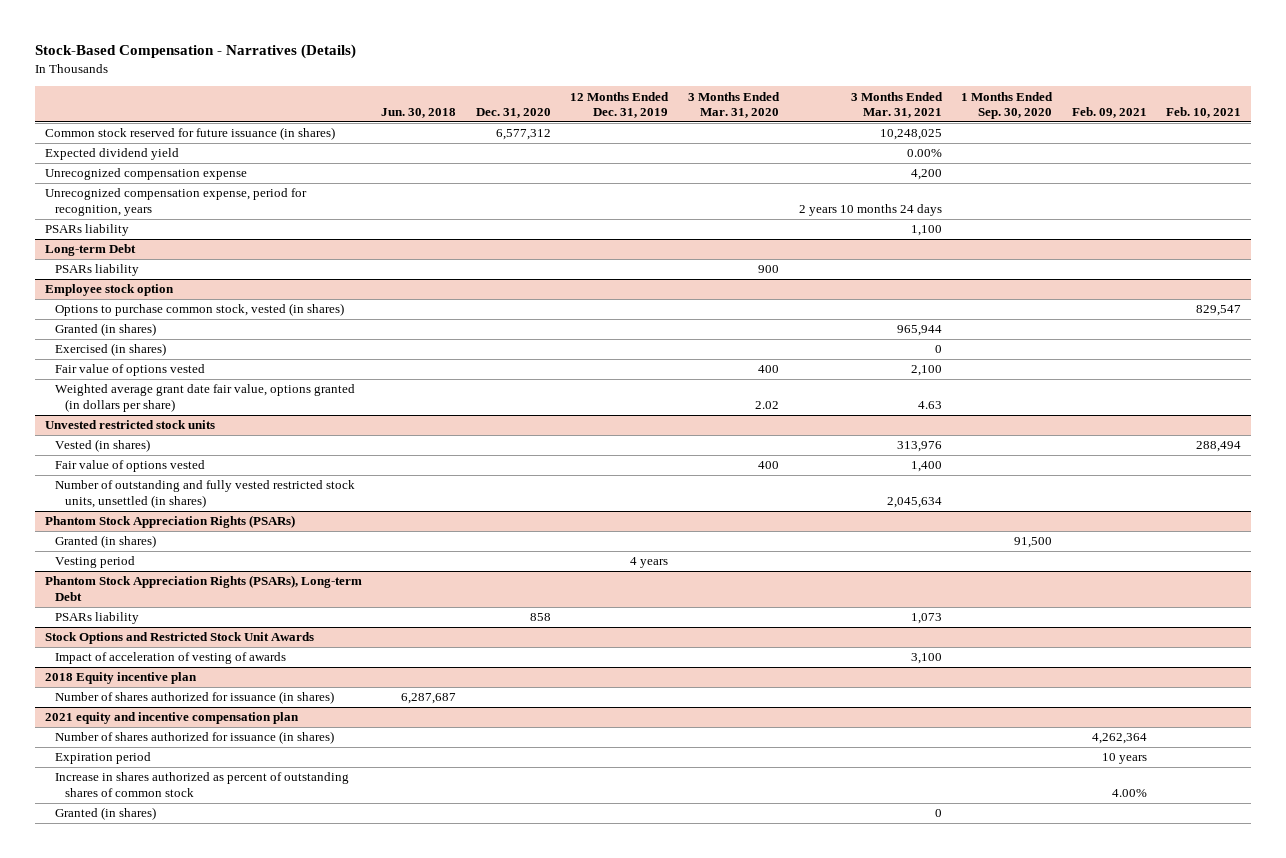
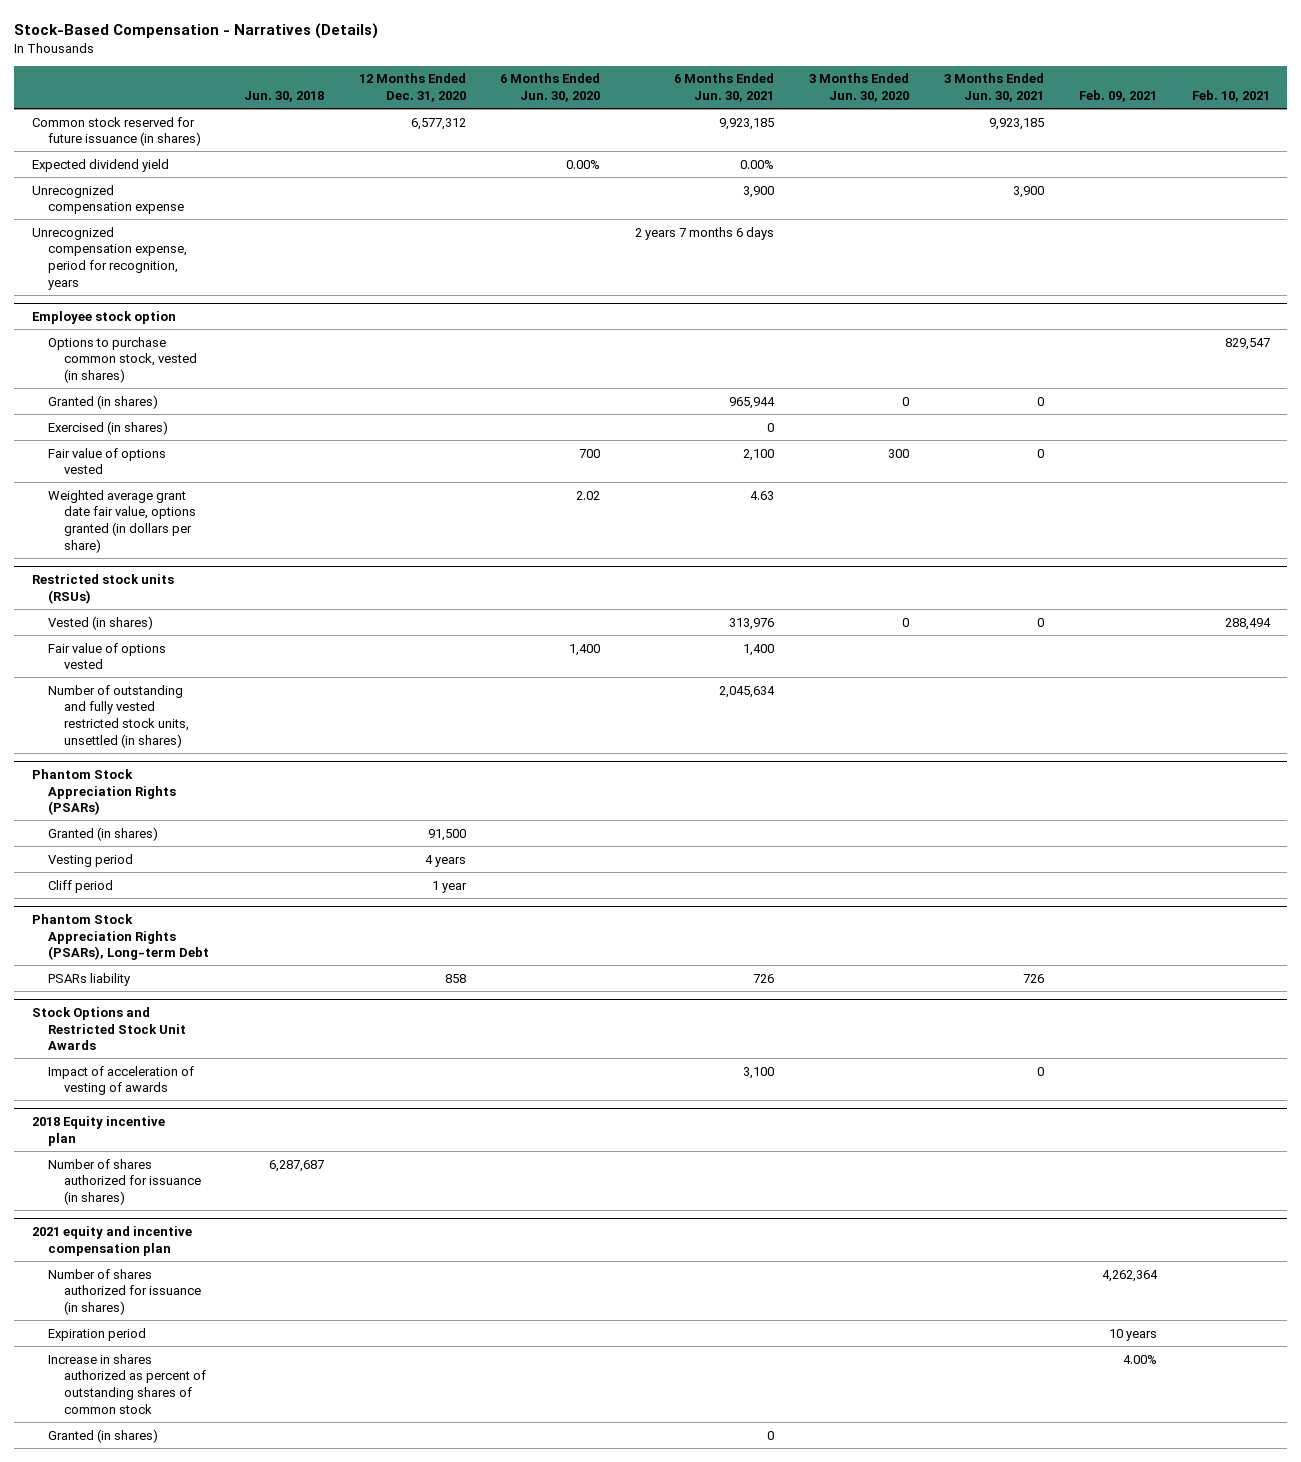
[475,108,551,119] Dec. 31, 2020 -> none
[570,91,670,119] 12 Months Ended Dec. 31, 2019 -> none
[688,91,781,119] 3 Months Ended Mar. 31, 2020 -> none
[850,91,943,119] 3 Months Ended Mar. 31, 2021 -> none
[961,91,1054,120] 1 Months Ended Sep. 30, 2020 -> none
none -> [358,73,466,103] 12 Months Ended Dec. 31, 2020
none -> [500,73,601,103] 6 Months Ended Jun. 30, 2020
none -> [674,73,775,103] 6 Months Ended Jun. 30, 2021
none -> [809,73,910,103] 3 Months Ended Jun. 30, 2020
none -> [944,73,1045,103] 3 Months Ended Jun. 30, 2021
[44,224,129,237] PSARs liability -> none
[44,244,136,257] Long-term Debt -> none
[54,264,139,277] PSARs liability -> none
[44,420,215,430] Unvested restricted stock units -> [31,573,174,604] Restricted stock units (RSUs)
none -> [47,879,113,893] Cliff period

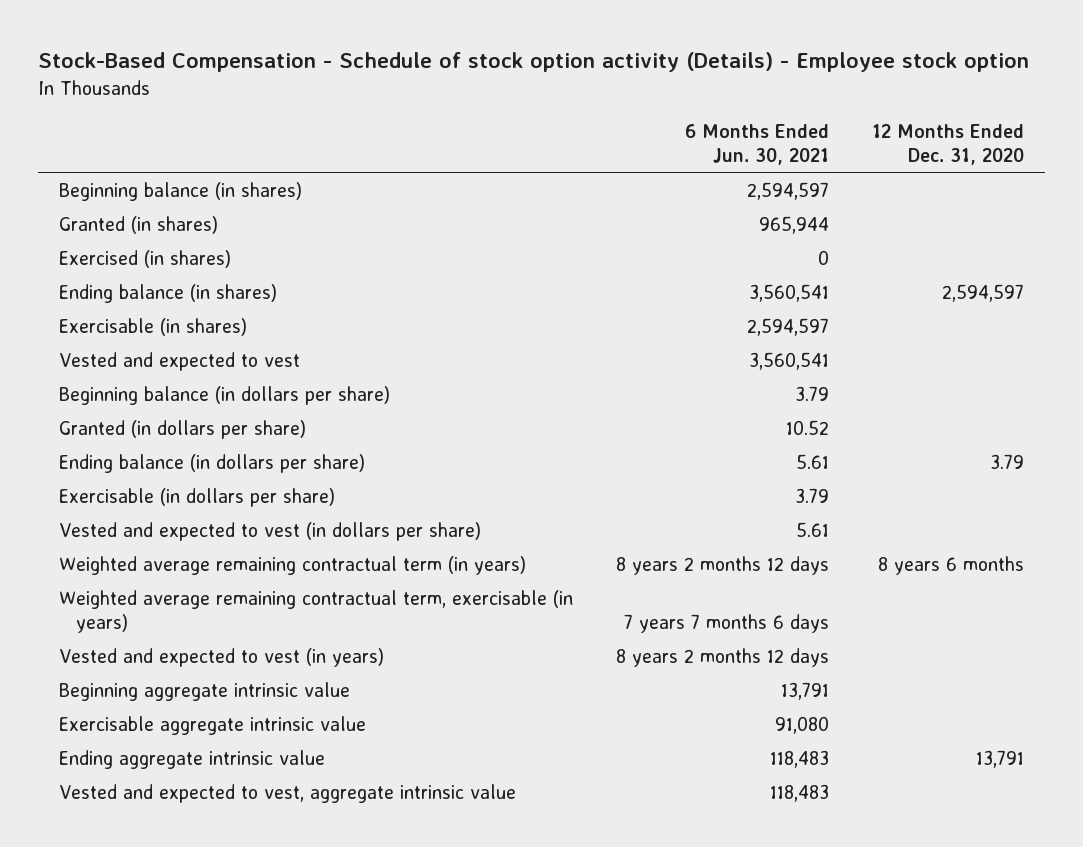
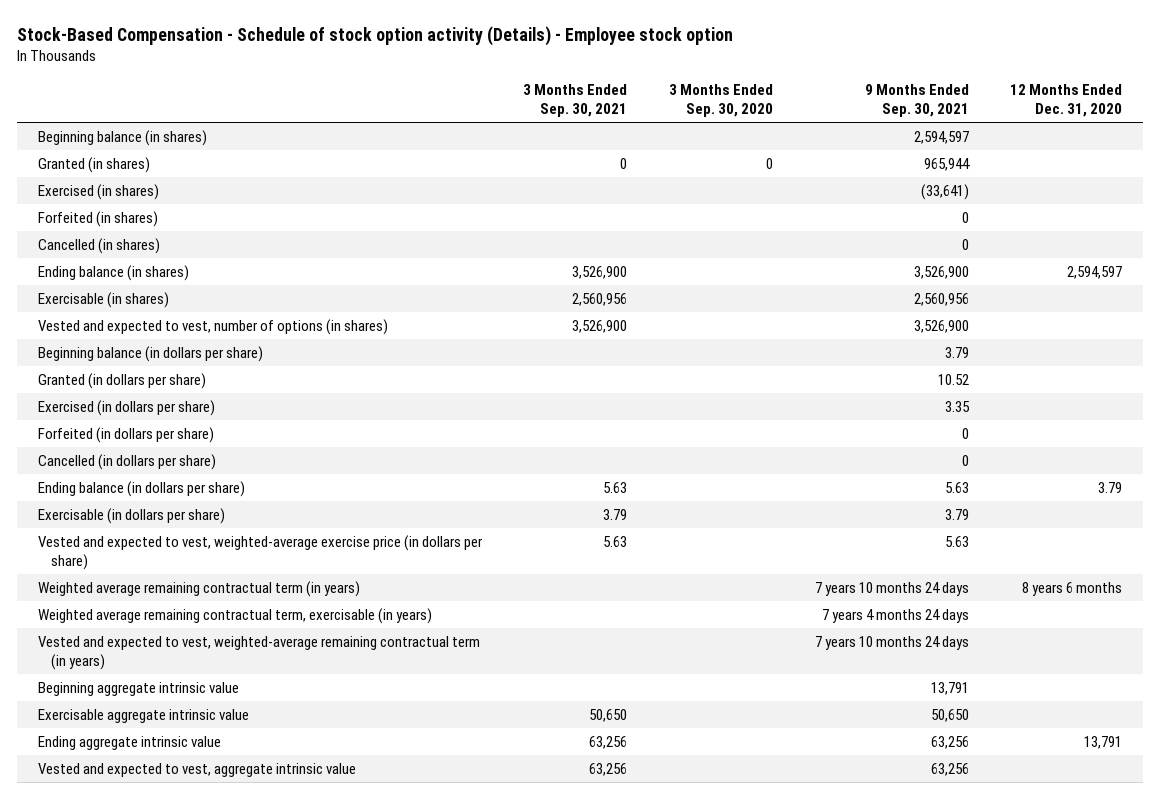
[685,124,830,166] 6 Months Ended Jun. 30, 2021 -> none
none -> [523,83,628,118] 3 Months Ended Sep. 30, 2021
none -> [668,83,773,118] 3 Months Ended Sep. 30, 2020
none -> [864,83,969,118] 9 Months Ended Sep. 30, 2021
none -> [37,210,158,227] Forfeited (in shares)
none -> [37,237,160,254] Cancelled (in shares)
[59,351,301,371] Vested and expected to vest -> [37,318,388,335] Vested and expected to vest, number of options (in shares)
none -> [37,399,215,416] Exercised (in dollars per share)
none -> [37,426,214,443] Forfeited (in dollars per share)
none -> [37,453,216,470] Cancelled (in dollars per share)
[59,521,482,541] Vested and expected to vest (in dollars per share) -> [37,534,483,571] Vested and expected to vest, weighted-average exercise price (in dollars per share)
[59,647,385,667] Vested and expected to vest (in years) -> [37,635,480,671] Vested and expected to vest, weighted-average remaining contractual term (in years)

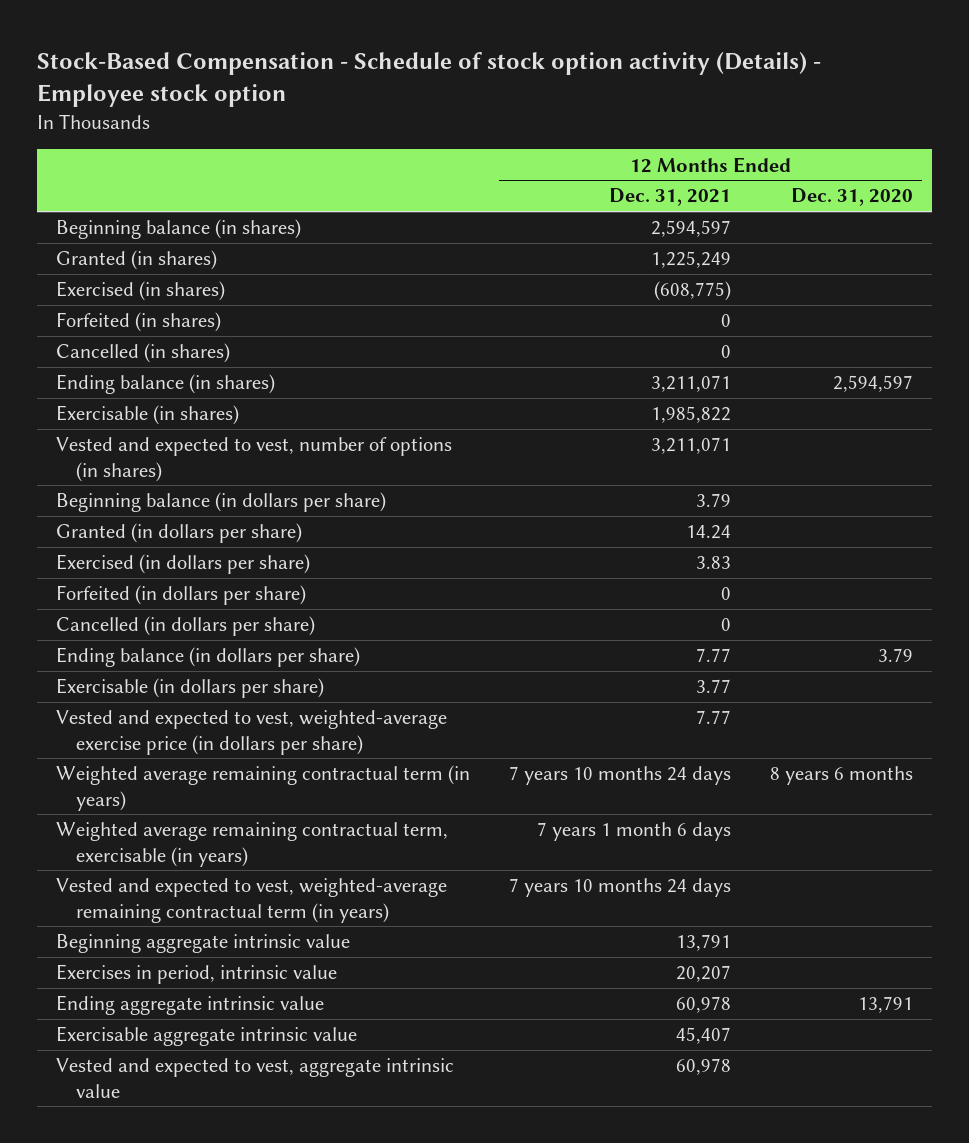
[523,83,628,118] 3 Months Ended Sep. 30, 2021 -> none
[668,83,773,118] 3 Months Ended Sep. 30, 2020 -> none
[864,83,969,118] 9 Months Ended Sep. 30, 2021 -> none
none -> [608,188,731,207] Dec. 31, 2021
none -> [56,964,338,985] Exercises in period, intrinsic value
[37,708,249,723] Exercisable aggregate intrinsic value -> [56,1026,358,1047] Exercisable aggregate intrinsic value

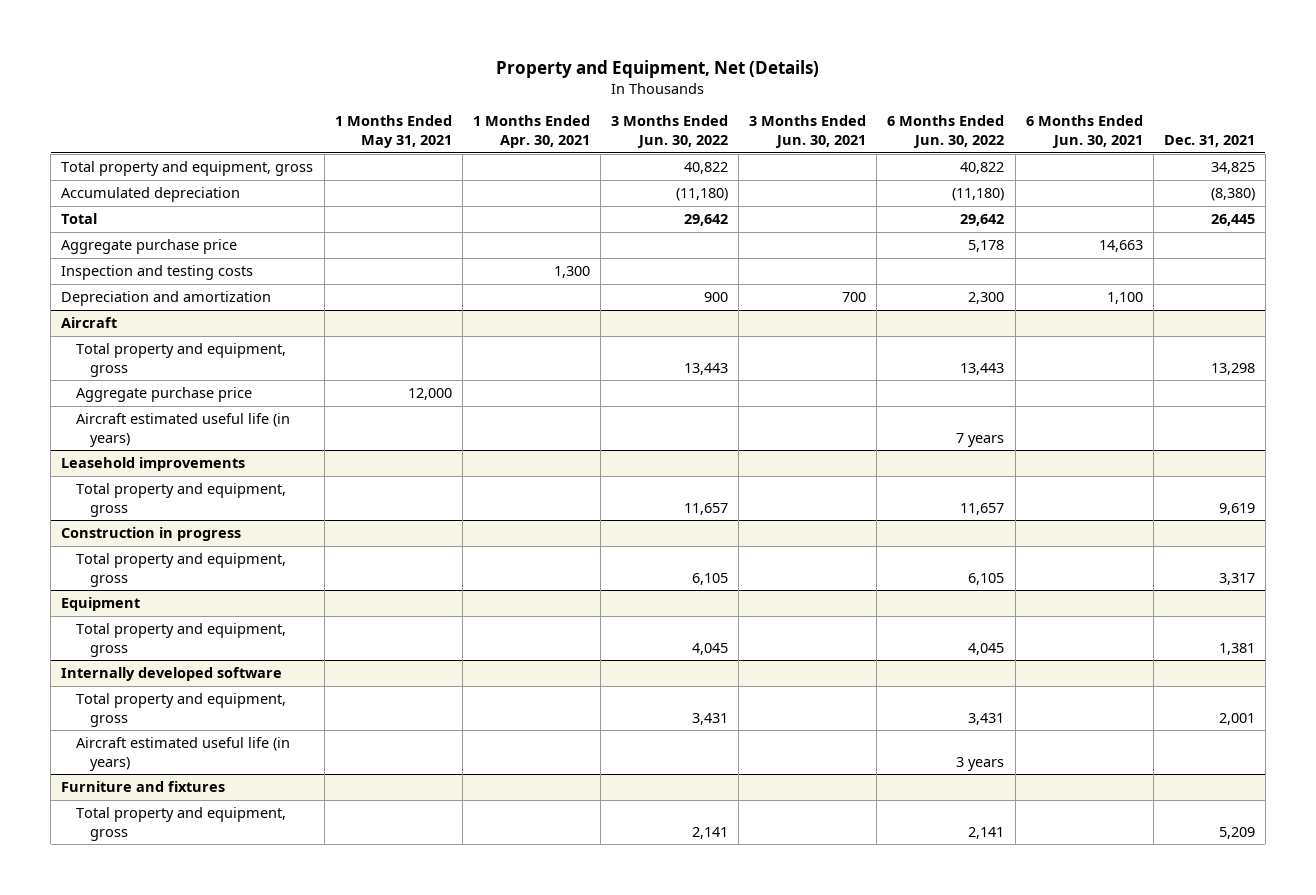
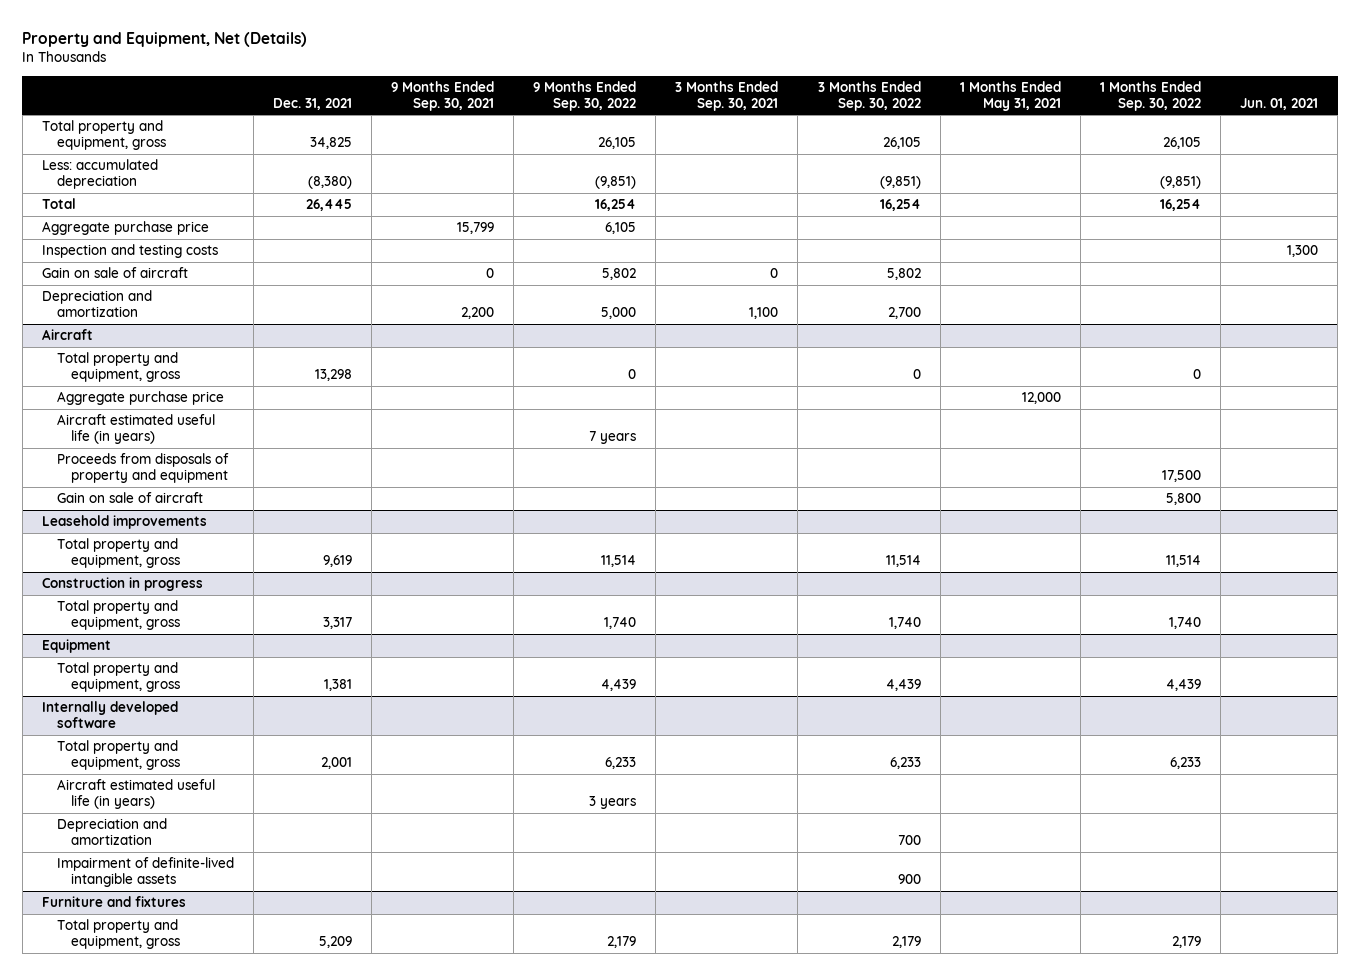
[472,115,590,149] 1 Months Ended Apr. 30, 2021 -> none
[611,115,729,149] 3 Months Ended Jun. 30, 2022 -> none
[749,115,867,149] 3 Months Ended Jun. 30, 2021 -> none
[887,115,1005,149] 6 Months Ended Jun. 30, 2022 -> none
[1025,115,1143,149] 6 Months Ended Jun. 30, 2021 -> none
none -> [391,80,495,111] 9 Months Ended Sep. 30, 2021
none -> [533,80,637,111] 9 Months Ended Sep. 30, 2022
none -> [675,80,779,111] 3 Months Ended Sep. 30, 2021
none -> [817,80,921,111] 3 Months Ended Sep. 30, 2022
none -> [1099,80,1201,111] 1 Months Ended Sep. 30, 2022
none -> [1240,97,1319,110] Jun. 01, 2021
[61,187,241,203] Accumulated depreciation -> [42,159,159,189] Less: accumulated depreciation
none -> [42,267,189,279] Gain on sale of aircraft
none -> [56,453,229,483] Proceeds from disposals of property and equipment
none -> [56,492,203,504] Gain on sale of aircraft
none -> [56,818,167,845] Depreciation and amortization
none -> [56,857,234,887] Impairment of definite-lived intangible assets

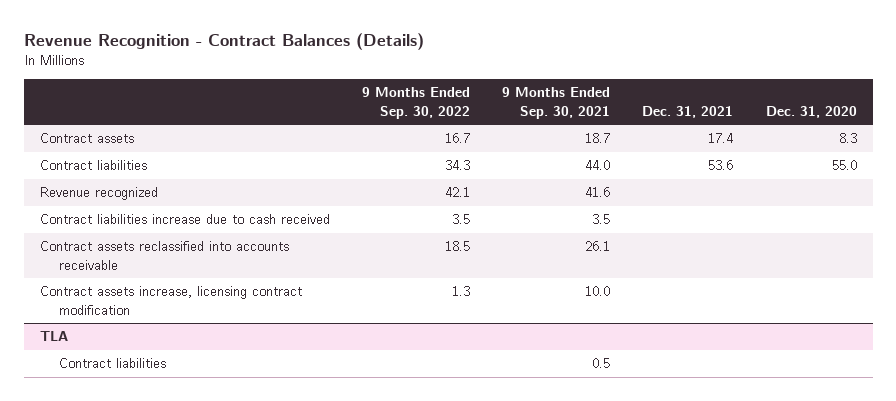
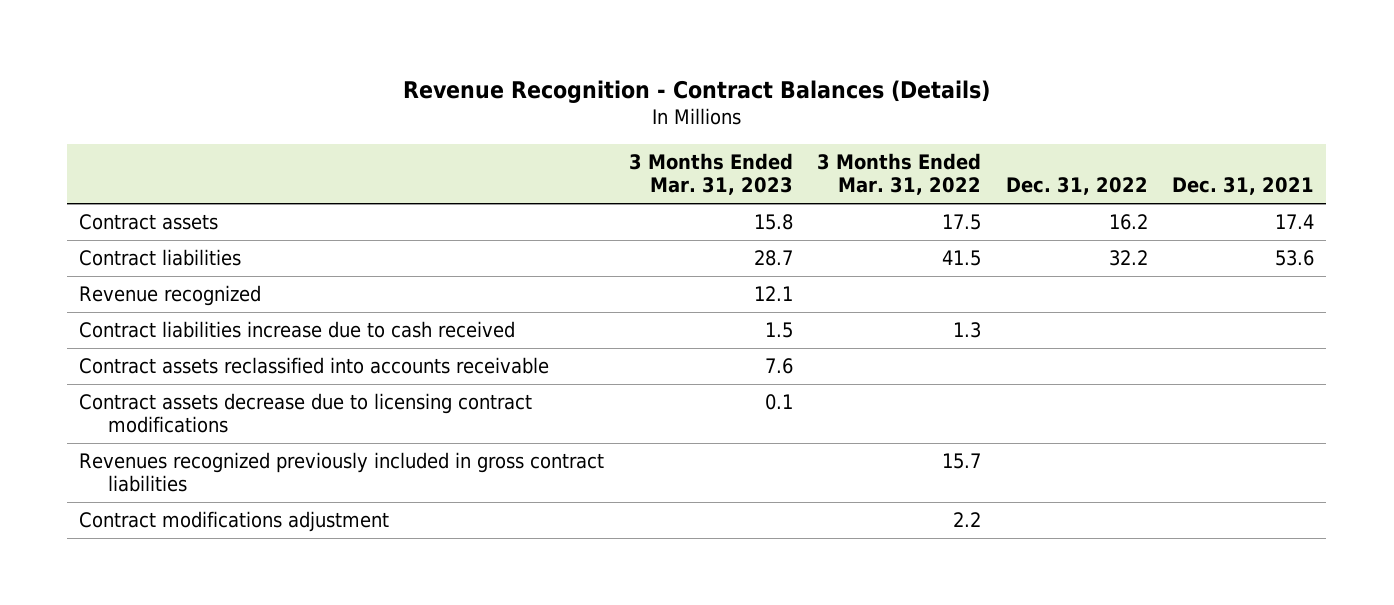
[362,87,471,119] 9 Months Ended Sep. 30, 2022 -> none
[502,87,611,119] 9 Months Ended Sep. 30, 2021 -> none
[765,105,857,118] Dec. 31, 2020 -> none
none -> [628,153,793,196] 3 Months Ended Mar. 31, 2023
none -> [817,153,982,196] 3 Months Ended Mar. 31, 2022
none -> [1005,177,1148,196] Dec. 31, 2022
[39,331,68,342] TLA -> none
[59,358,167,369] Contract liabilities -> none
[39,286,302,315] Contract assets increase, licensing contract modification -> [79,393,533,434] Contract assets decrease due to licensing contract modifications
none -> [79,452,605,493] Revenues recognized previously included in gross contract liabilities
none -> [79,511,390,533] Contract modifications adjustment

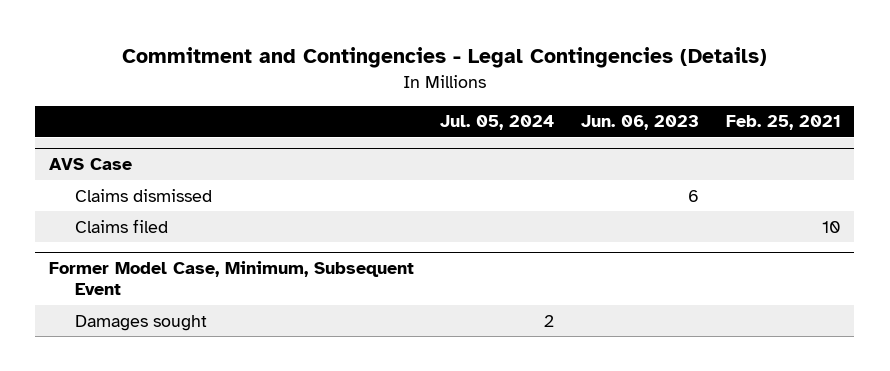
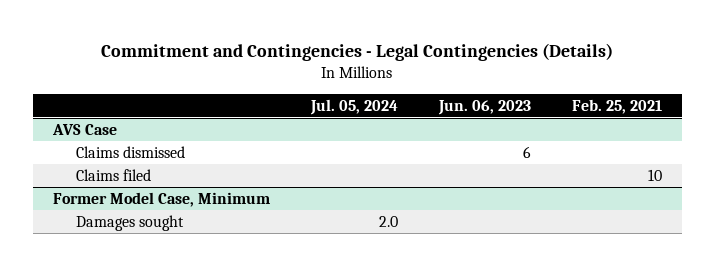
[48,261,414,296] Former Model Case, Minimum, Subsequent Event -> [53,191,271,207] Former Model Case, Minimum
[544,314,555,327] 2 -> [378,215,398,227] 2.0

